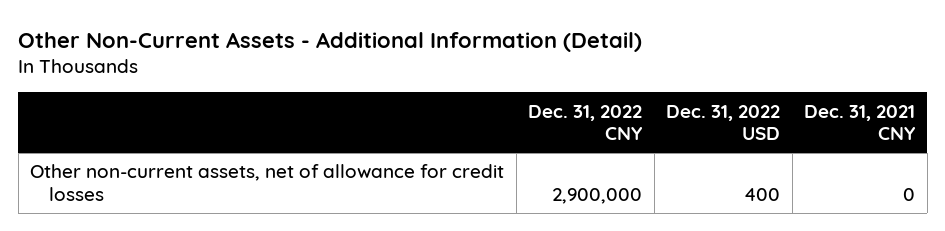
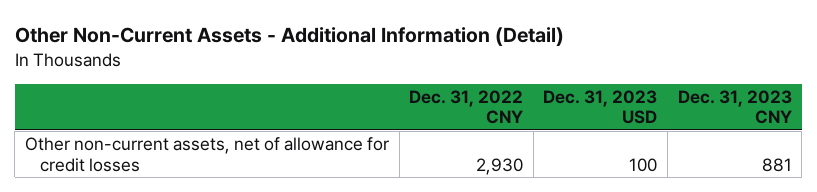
[666,104,781,141] Dec. 31, 2022 USD -> none
[804,104,917,141] Dec. 31, 2021 CNY -> none
none -> [543,89,658,125] Dec. 31, 2023 USD
none -> [677,89,792,125] Dec. 31, 2023 CNY
[552,187,643,204] 2,900,000 -> [476,157,524,175] 2,930

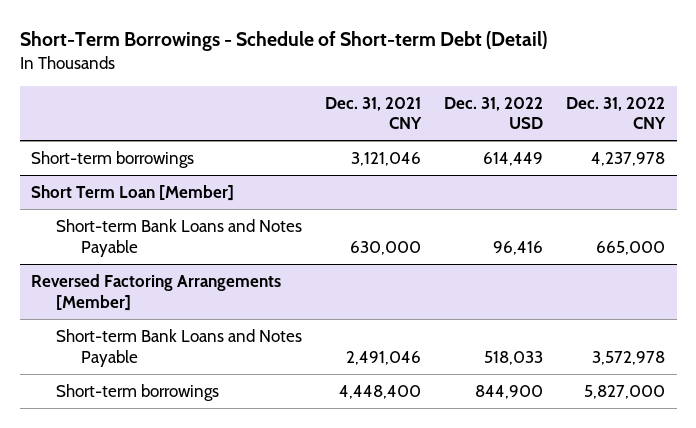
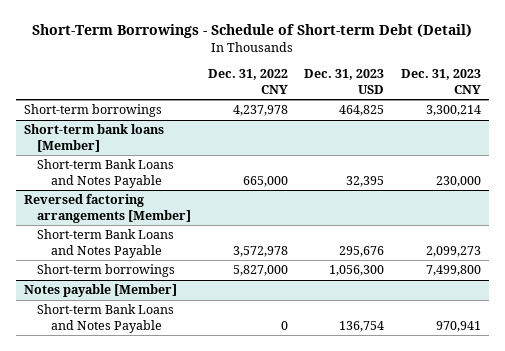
[325,96,423,130] Dec. 31, 2021 CNY -> none
[444,96,544,130] Dec. 31, 2022 USD -> none
none -> [304,69,385,94] Dec. 31, 2023 USD
none -> [400,69,481,94] Dec. 31, 2023 CNY
[31,184,235,201] Short Term Loan [Member] -> [24,124,165,152] Short-term bank loans [Member]
[31,273,282,311] Reversed Factoring Arrangements [Member] -> [24,194,192,223] Reversed factoring arrangements [Member]
none -> [24,284,178,298] Notes payable [Member]
none -> [37,304,175,333] Short-term Bank Loans and Notes Payable

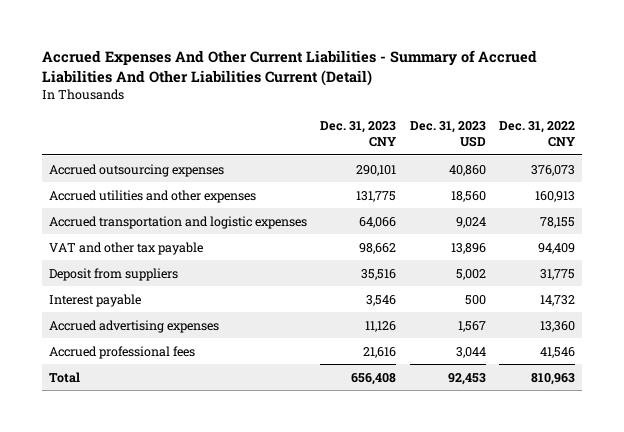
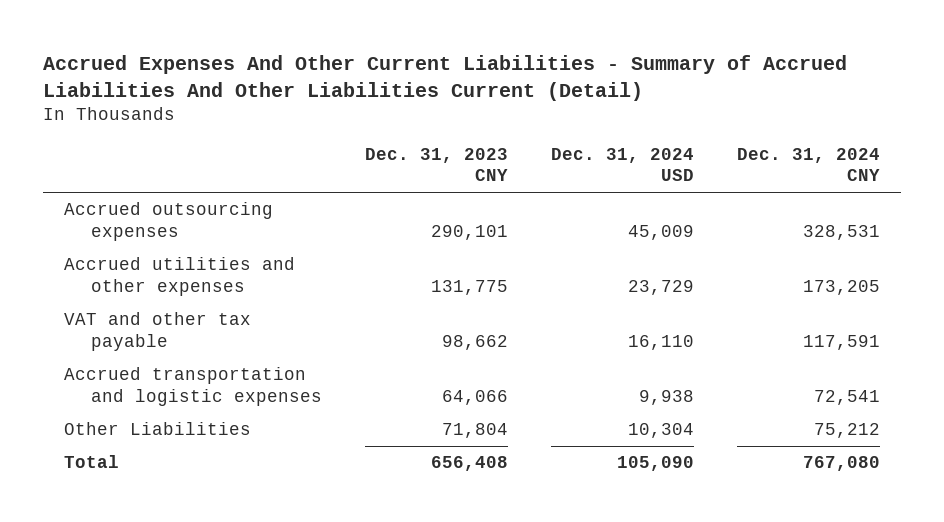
[409,120,486,148] Dec. 31, 2023 USD -> none
[499,120,576,148] Dec. 31, 2022 CNY -> none
none -> [550,147,694,182] Dec. 31, 2024 USD
none -> [736,147,880,182] Dec. 31, 2024 CNY
[48,267,178,281] Deposit from suppliers -> none
[48,293,141,307] Interest payable -> none
[48,319,219,333] Accrued advertising expenses -> none
[48,345,195,359] Accrued professional fees -> none
[48,215,307,229] Accrued transportation and logistic expenses -> [64,367,323,407] Accrued transportation and logistic expenses
none -> [64,422,252,436] Other Liabilities

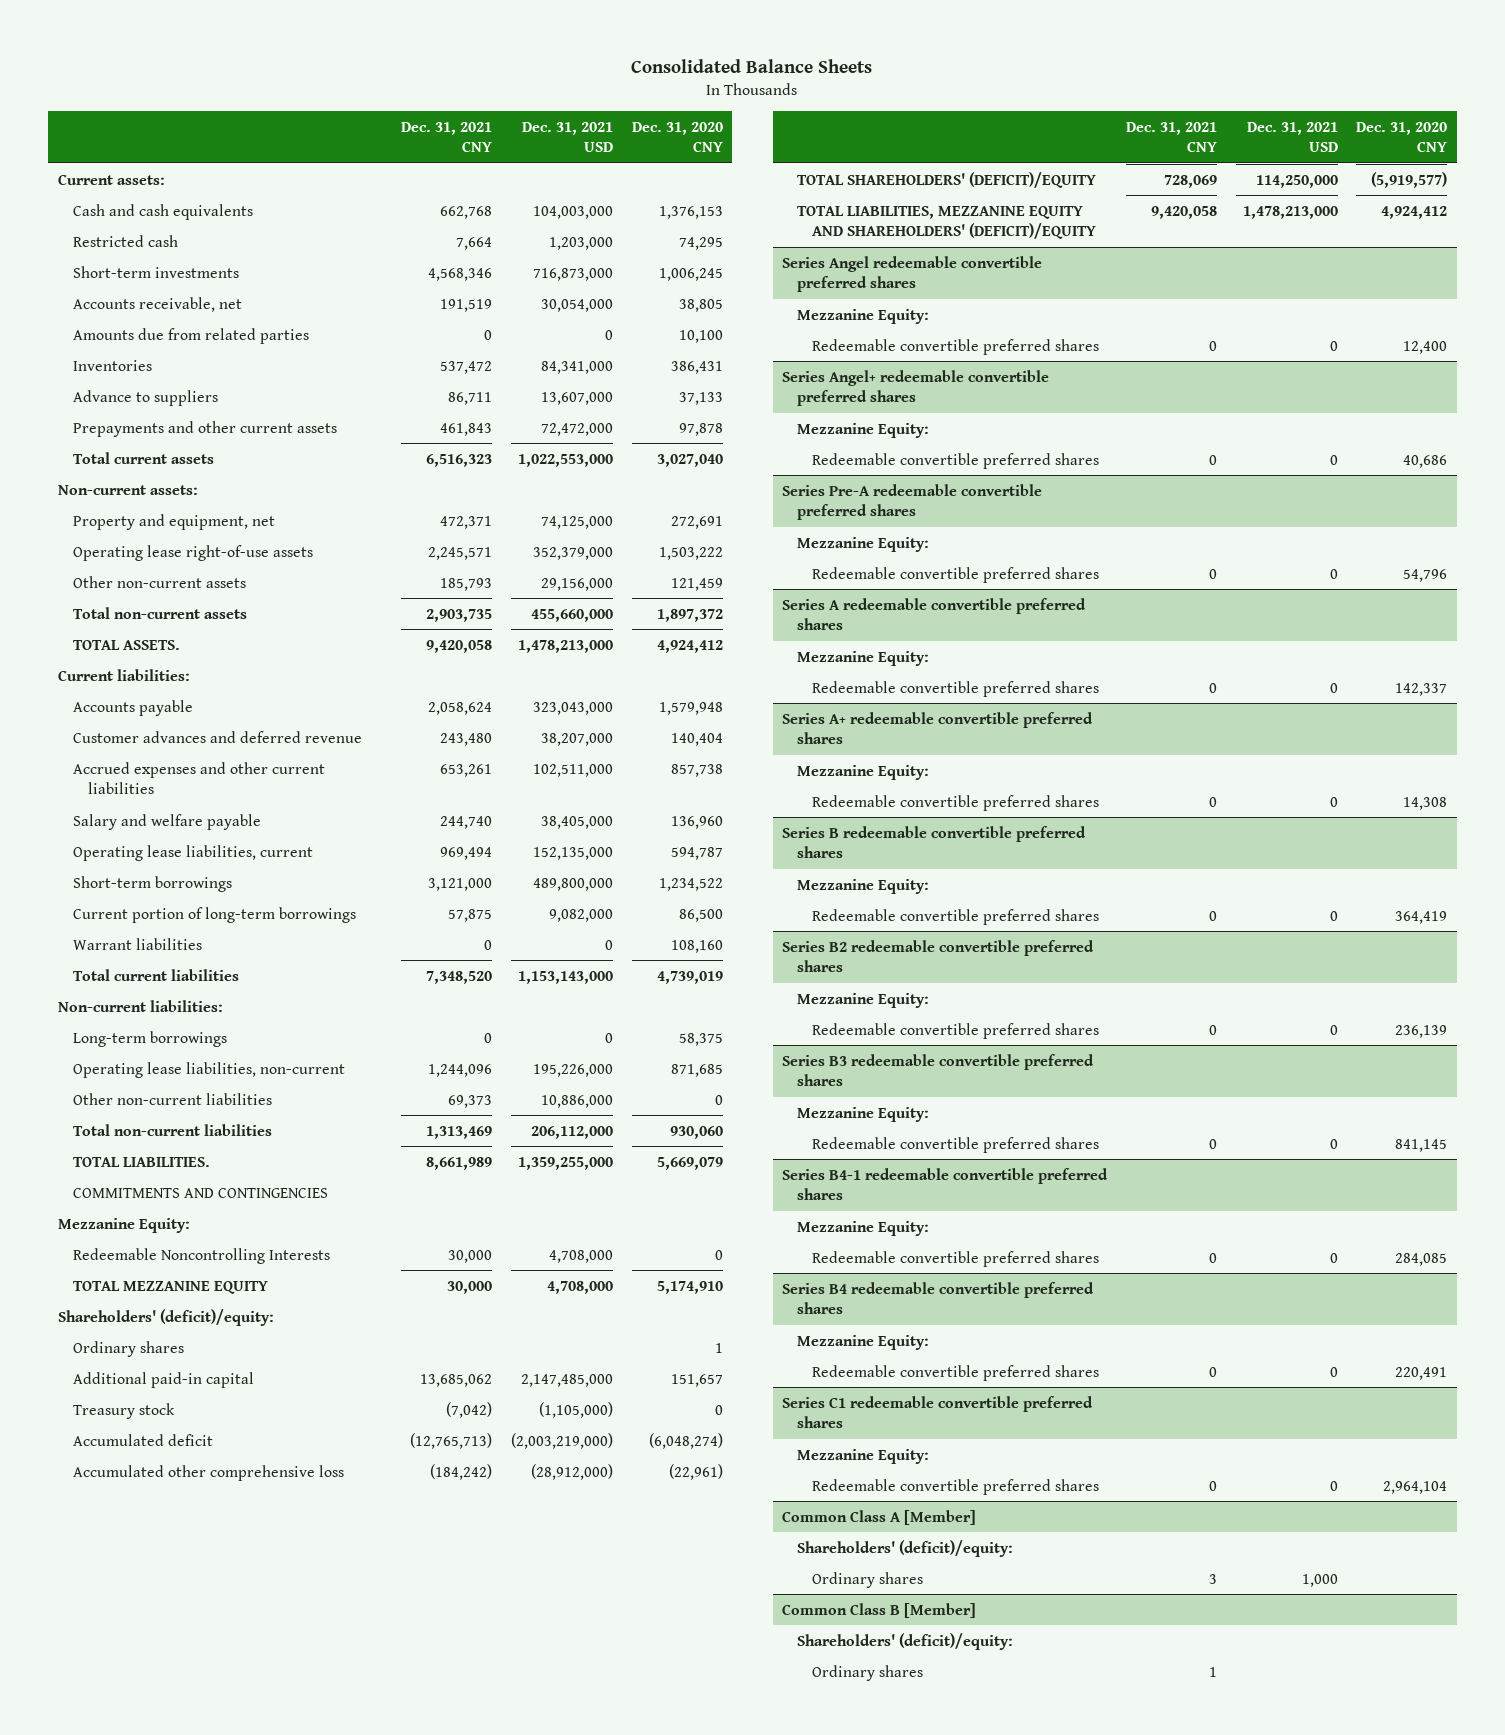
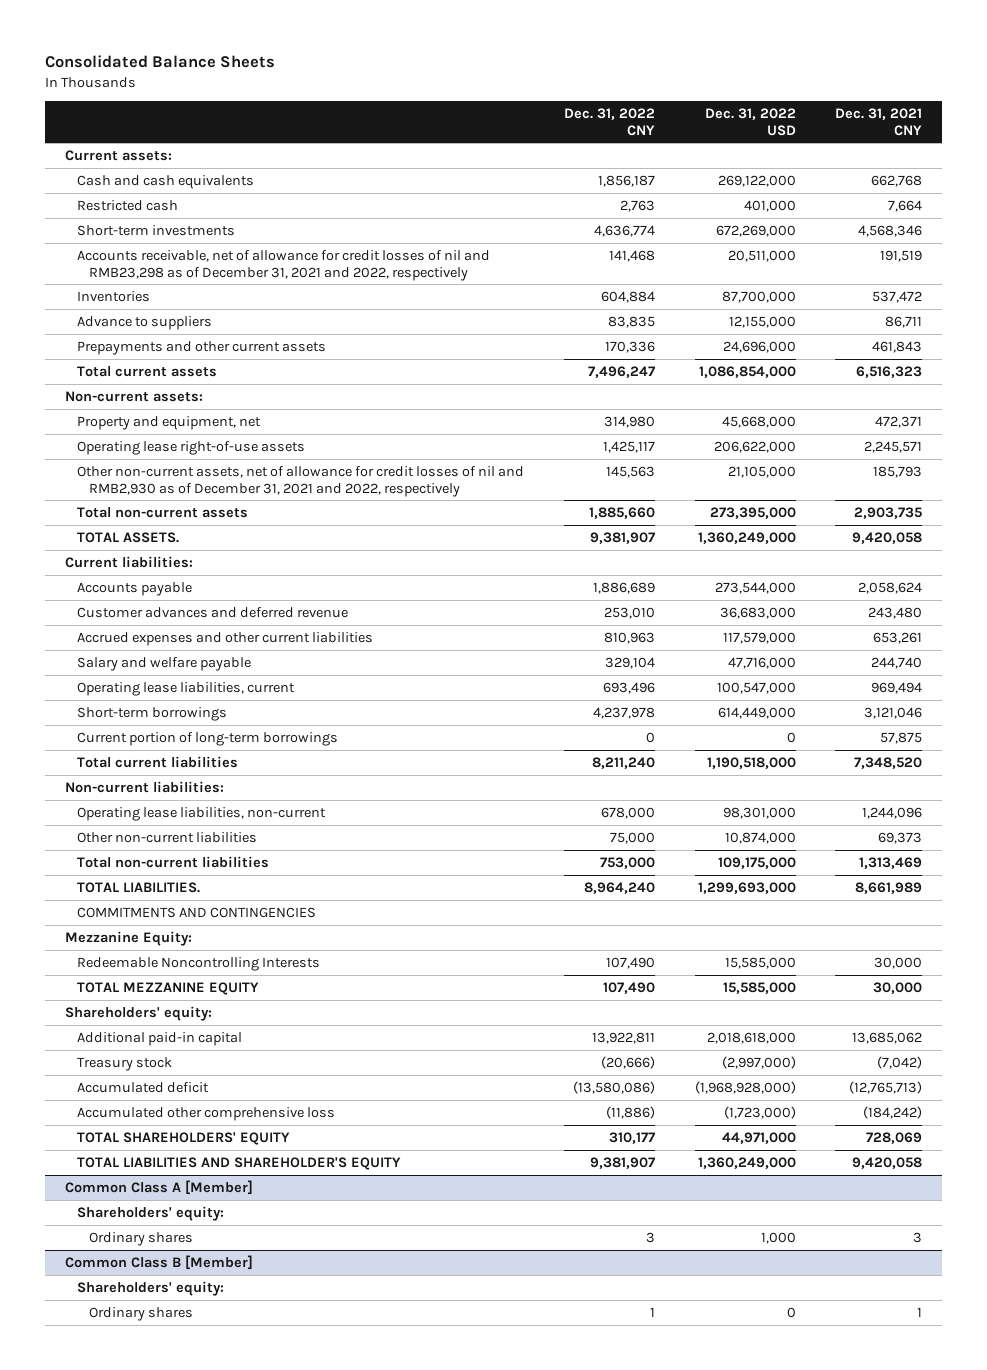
[522,121,614,153] Dec. 31, 2021 USD -> none
[631,121,723,153] Dec. 31, 2020 CNY -> none
none -> [563,108,655,136] Dec. 31, 2022 CNY
none -> [704,108,796,136] Dec. 31, 2022 USD
[72,327,309,344] Amounts due from related parties -> none
[72,296,242,312] Accounts receivable, net -> [76,249,490,281] Accounts receivable, net of allowance for credit losses of nil and RMB23,298 as of December 31, 2021 and 2022, respectively
[72,575,246,588] Other non-current assets -> [76,465,524,497] Other non-current assets, net of allowance for credit losses of nil and RMB2,930 as of December 31, 2021 and 2022, respectively
[428,877,493,891] 3,121,000 -> [864,706,923,719] 3,121,046
[72,937,202,950] Warrant liabilities -> none
[72,1030,227,1047] Long-term borrowings -> none
[72,1340,184,1357] Ordinary shares -> none
[57,1308,274,1326] Shareholders' (deficit)/equity: -> [64,1005,212,1021] Shareholders' equity:
[782,255,1043,292] Series Angel redeemable convertible preferred shares -> none
[796,308,929,324] Mezzanine Equity: -> none
[811,338,1099,355] Redeemable convertible preferred shares -> none
[782,369,1050,406] Series Angel+ redeemable convertible preferred shares -> none
[796,422,929,438] Mezzanine Equity: -> none
[811,452,1099,469] Redeemable convertible preferred shares -> none
[782,483,1043,520] Series Pre-A redeemable convertible preferred shares -> none
[796,536,929,552] Mezzanine Equity: -> none
[811,566,1099,583] Redeemable convertible preferred shares -> none
[782,597,1087,630] Series A redeemable convertible preferred shares -> none
[796,650,929,666] Mezzanine Equity: -> none
[811,680,1099,697] Redeemable convertible preferred shares -> none
[782,711,1094,744] Series A+ redeemable convertible preferred shares -> none
[796,764,929,780] Mezzanine Equity: -> none
[811,794,1099,811] Redeemable convertible preferred shares -> none
[782,825,1087,858] Series B redeemable convertible preferred shares -> none
[796,878,929,894] Mezzanine Equity: -> none
[811,908,1099,925] Redeemable convertible preferred shares -> none
[782,939,1095,972] Series B2 redeemable convertible preferred shares -> none
[796,992,929,1008] Mezzanine Equity: -> none
[811,1022,1099,1039] Redeemable convertible preferred shares -> none
[782,1053,1095,1086] Series B3 redeemable convertible preferred shares -> none
[796,1106,929,1122] Mezzanine Equity: -> none
[811,1136,1099,1153] Redeemable convertible preferred shares -> none
[782,1167,1109,1200] Series B4-1 redeemable convertible preferred shares -> none
[796,1220,929,1236] Mezzanine Equity: -> none
[811,1250,1099,1267] Redeemable convertible preferred shares -> none
[782,1281,1095,1314] Series B4 redeemable convertible preferred shares -> none
[796,1334,929,1350] Mezzanine Equity: -> none
[811,1364,1099,1381] Redeemable convertible preferred shares -> none
[782,1395,1094,1428] Series C1 redeemable convertible preferred shares -> none
[796,1448,929,1464] Mezzanine Equity: -> none
[811,1478,1099,1495] Redeemable convertible preferred shares -> none
[796,171,1096,188] TOTAL SHAREHOLDERS' (DEFICIT)/EQUITY -> [76,1131,290,1145] TOTAL SHAREHOLDERS' EQUITY
[796,205,1096,239] TOTAL LIABILITIES, MEZZANINE EQUITY AND SHAREHOLDERS' (DEFICIT)/EQUITY -> [76,1156,401,1170] TOTAL LIABILITIES AND SHAREHOLDER'S EQUITY
[796,1539,1013,1557] Shareholders' (deficit)/equity: -> [76,1205,224,1221] Shareholders' equity:
[796,1632,1013,1650] Shareholders' (deficit)/equity: -> [76,1280,224,1296] Shareholders' equity:

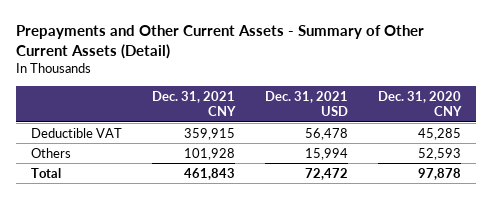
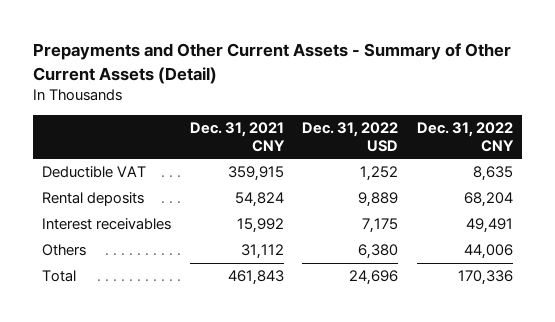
[264,90,348,117] Dec. 31, 2021 USD -> none
[377,90,462,117] Dec. 31, 2020 CNY -> none
none -> [302,121,399,152] Dec. 31, 2022 USD
none -> [416,121,514,152] Dec. 31, 2022 CNY
none -> [42,192,145,207] Rental deposits
none -> [42,218,172,231] Interest receivables
[183,147,235,160] 101,928 -> [240,244,284,260] 31,112

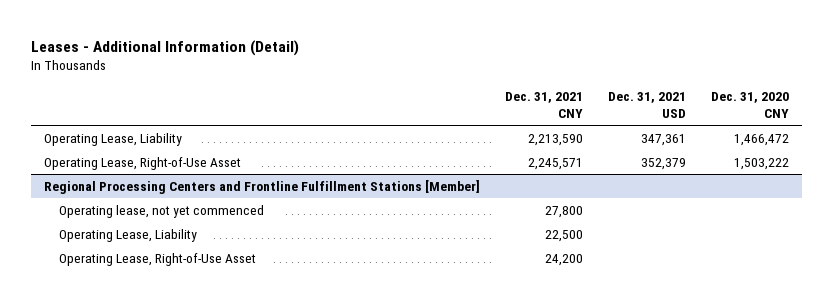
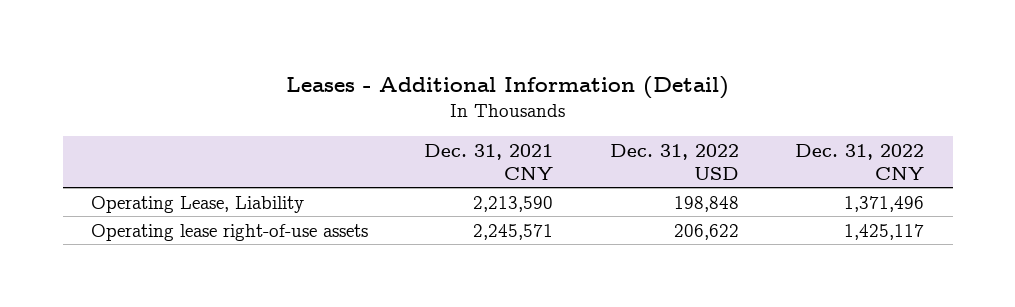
[607,91,686,118] Dec. 31, 2021 USD -> none
[711,91,790,118] Dec. 31, 2020 CNY -> none
none -> [609,143,739,180] Dec. 31, 2022 USD
none -> [795,143,925,180] Dec. 31, 2022 CNY
[43,179,480,194] Regional Processing Centers and Frontline Fulfillment Stations [Member] -> none
[59,204,265,218] Operating lease, not yet commenced -> none
[59,228,198,242] Operating Lease, Liability -> none
[59,252,257,266] Operating Lease, Right-of-Use Asset -> none
[43,156,241,170] Operating Lease, Right-of-Use Asset -> [90,223,368,241] Operating lease right-of-use assets

